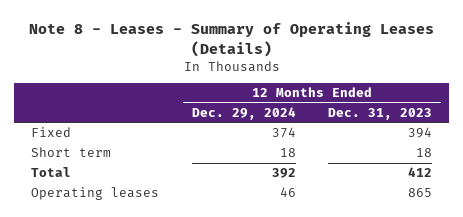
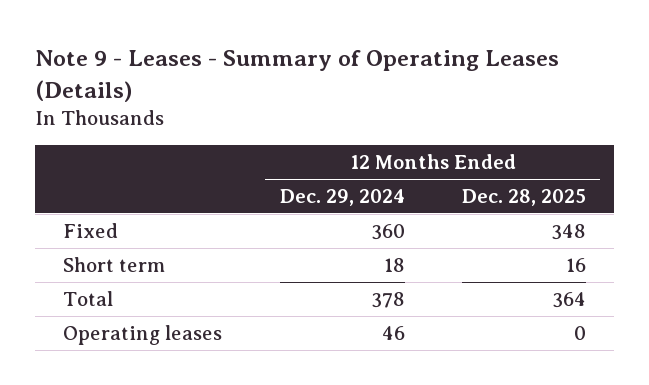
[28,21,434,57] Note 8 - Leases - Summary of Operating Leases (Details) -> [34,50,559,102] Note 9 - Leases - Summary of Operating Leases (Details)
[328,107,433,120] Dec. 31, 2023 -> none
none -> [461,188,586,206] Dec. 28, 2025
[271,127,296,139] 374 -> [370,223,405,240] 360
[271,168,296,179] 392 -> [370,291,405,308] 378

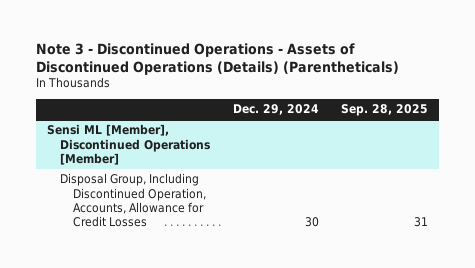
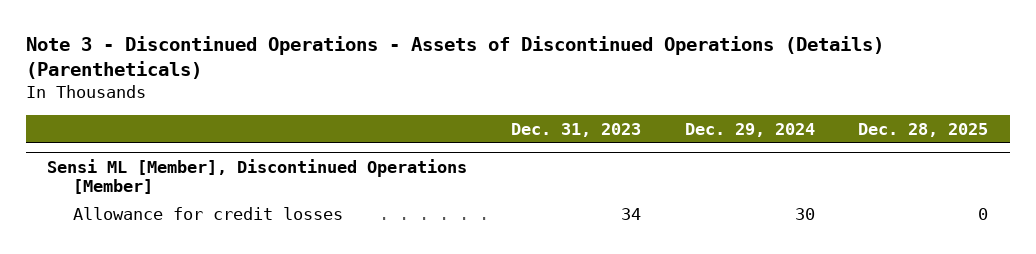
[340,104,428,117] Sep. 28, 2025 -> none
none -> [511,122,642,137] Dec. 31, 2023
none -> [858,122,989,137] Dec. 28, 2025
[60,173,207,228] Disposal Group, Including Discontinued Operation, Accounts, Allowance for Credit Losses -> [73,206,344,220] Allowance for credit losses

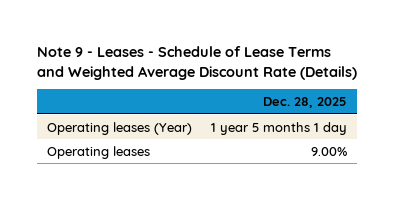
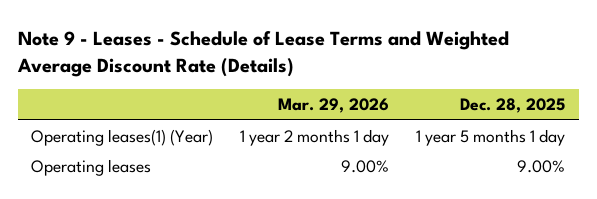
none -> [278,98,390,114] Mar. 29, 2026
[46,121,192,135] Operating leases (Year) -> [31,128,214,146] Operating leases(1) (Year)

